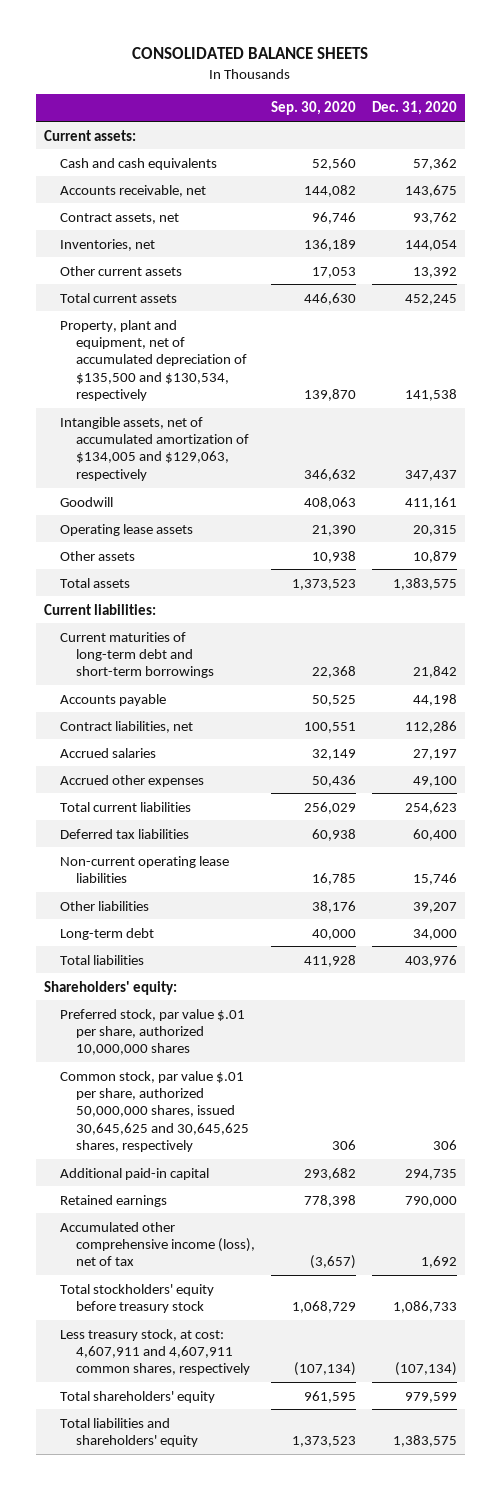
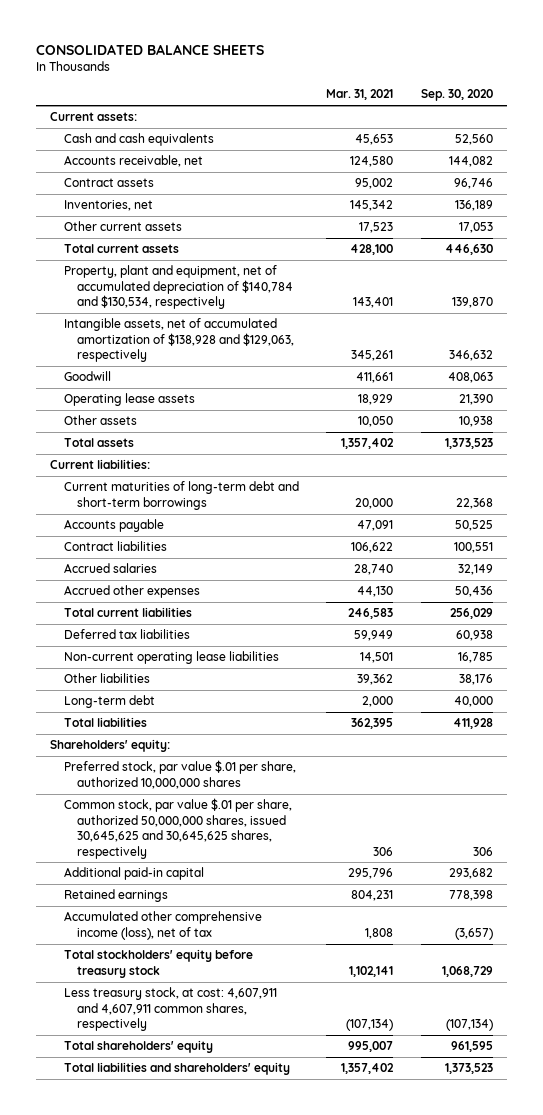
[371,101,457,116] Dec. 31, 2020 -> none
none -> [326,89,394,101] Mar. 31, 2021
[59,212,179,224] Contract assets, net -> [63,178,154,188] Contract assets
[59,319,247,402] Property, plant and equipment, net of accumulated depreciation of $135,500 and $130,534, respectively -> [63,265,294,310] Property, plant and equipment, net of accumulated depreciation of $140,784 and $130,534, respectively
[59,416,249,481] Intangible assets, net of accumulated amortization of $134,005 and $129,063, respectively -> [63,318,295,363] Intangible assets, net of accumulated amortization of $138,928 and $129,063, respectively
[59,720,193,733] Contract liabilities, net -> [63,541,167,552] Contract liabilities

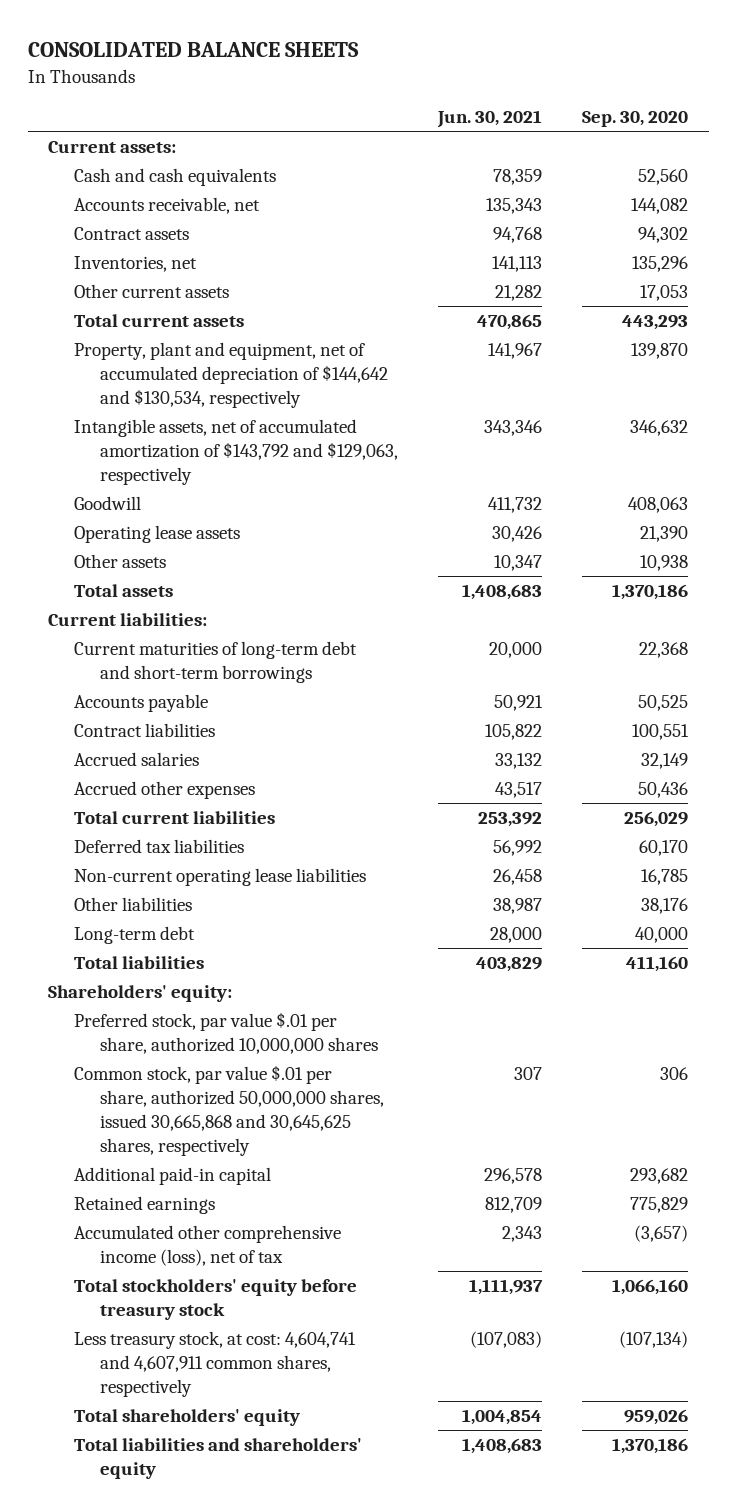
[326,89,394,101] Mar. 31, 2021 -> none
none -> [437,110,543,129] Jun. 30, 2021
[454,178,494,190] 96,746 -> [638,227,689,244] 94,302
[455,200,494,212] 136,189 -> [632,256,689,273] 135,296
[445,244,494,256] 446,630 -> [622,315,689,331] 443,293
[63,265,294,310] Property, plant and equipment, net of accumulated depreciation of $140,784 and $130,534, respectively -> [73,342,388,408] Property, plant and equipment, net of accumulated depreciation of $144,642 and $130,534, respectively
[63,318,295,363] Intangible assets, net of accumulated amortization of $138,928 and $129,063, respectively -> [73,419,398,485] Intangible assets, net of accumulated amortization of $143,792 and $129,063, respectively
[445,438,494,450] 1,373,523 -> [612,584,689,601] 1,370,186
[456,630,494,642] 60,938 -> [639,840,689,857] 60,170
[453,718,494,730] 411,928 -> [626,956,689,973] 411,160
[63,798,292,859] Common stock, par value $.01 per share, authorized 50,000,000 shares, issued 30,645,625 and 30,645,625 shares, respectively -> [73,1065,384,1156] Common stock, par value $.01 per share, authorized 50,000,000 shares, issued 30,665,868 and 30,645,625 shares, respectively
[449,890,494,902] 778,398 -> [630,1197,689,1214] 775,829
[442,965,494,977] 1,068,729 -> [612,1279,689,1296] 1,066,160
[63,987,277,1032] Less treasury stock, at cost: 4,607,911 and 4,607,911 common shares, respectively -> [73,1331,356,1397] Less treasury stock, at cost: 4,604,741 and 4,607,911 common shares, respectively
[451,1041,494,1053] 961,595 -> [624,1409,689,1426] 959,026
[445,1063,494,1075] 1,373,523 -> [612,1438,689,1455] 1,370,186

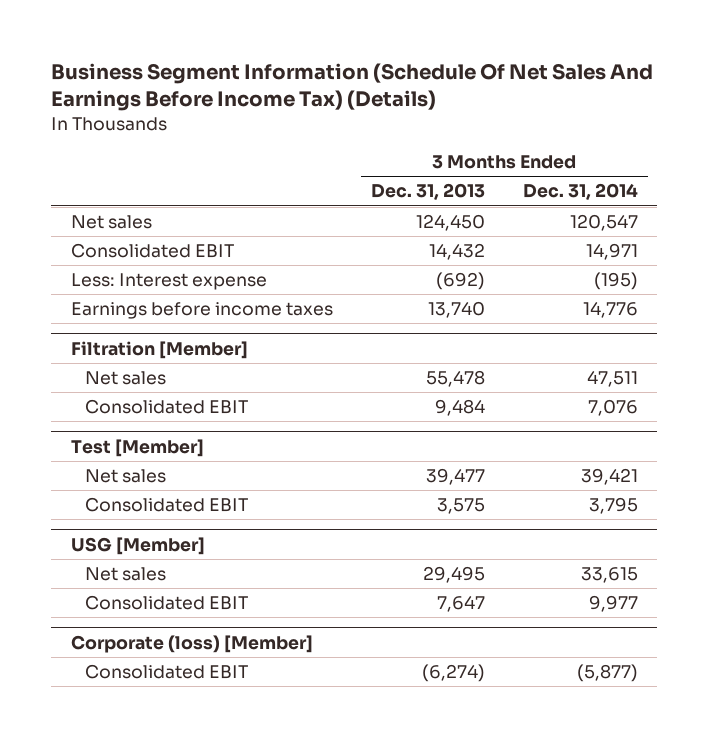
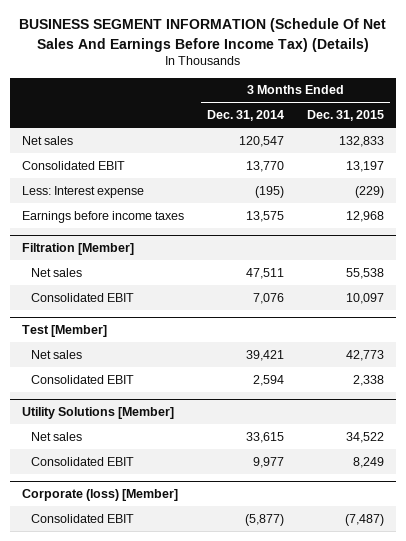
[51,62,654,111] Business Segment Information (Schedule Of Net Sales And Earnings Before Income Tax) (Details) -> [19,18,387,52] BUSINESS SEGMENT INFORMATION (Schedule Of Net Sales And Earnings Before Income Tax) (Details)
[370,183,485,201] Dec. 31, 2013 -> none
none -> [307,109,385,121] Dec. 31, 2015
[586,243,639,261] 14,971 -> [246,160,285,172] 13,770
[583,301,639,319] 14,776 -> [246,210,285,222] 13,575
[589,497,639,515] 3,795 -> [253,374,285,386] 2,594
[70,537,205,556] USG [Member] -> [21,407,174,420] Utility Solutions [Member]

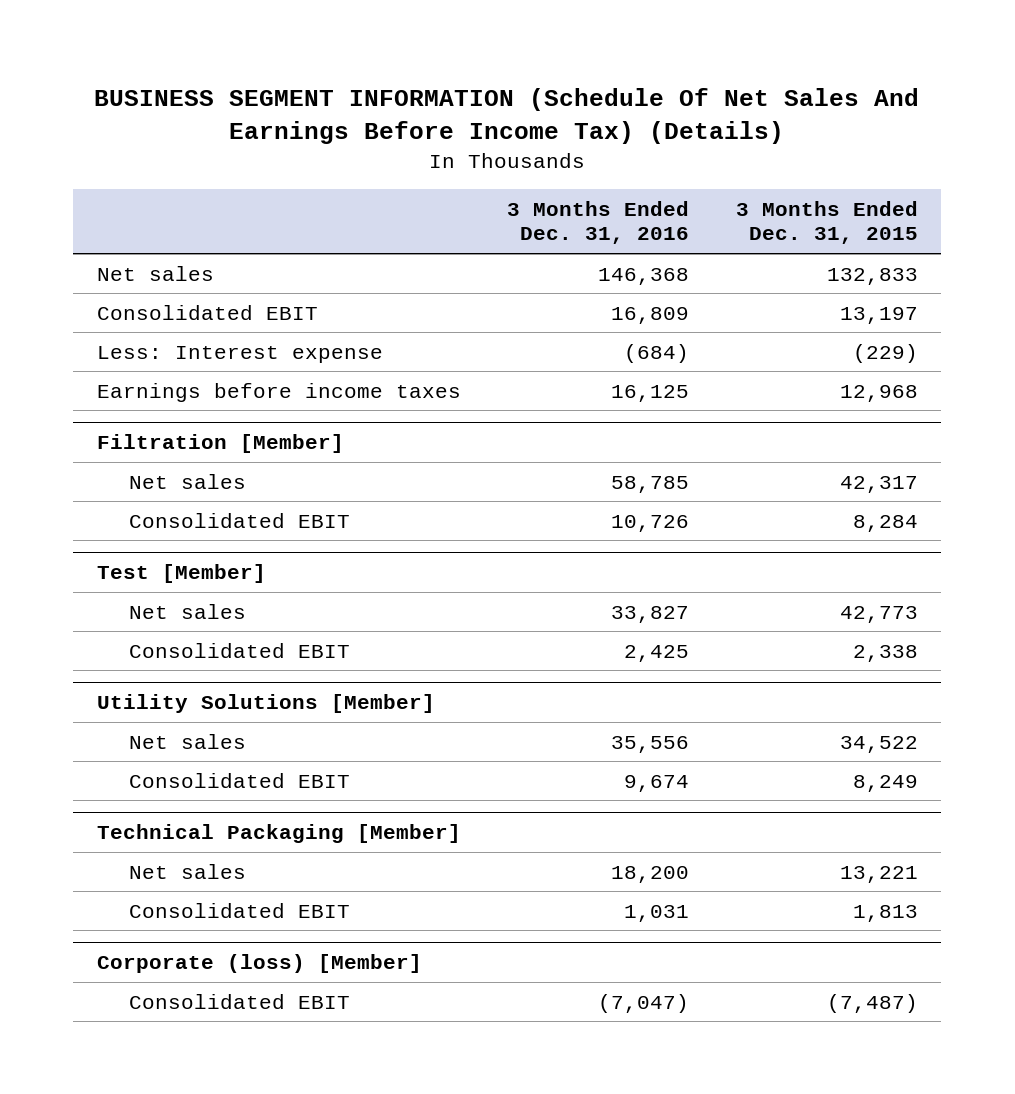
[207,109,285,121] Dec. 31, 2014 -> none
none -> [507,200,690,245] 3 Months Ended Dec. 31, 2016
[346,267,385,279] 55,538 -> [839,475,918,493] 42,317
[346,292,385,304] 10,097 -> [852,514,918,532] 8,284
none -> [96,824,461,844] Technical Packaging [Member]
none -> [128,863,246,879] Net sales
none -> [128,902,350,918] Consolidated EBIT

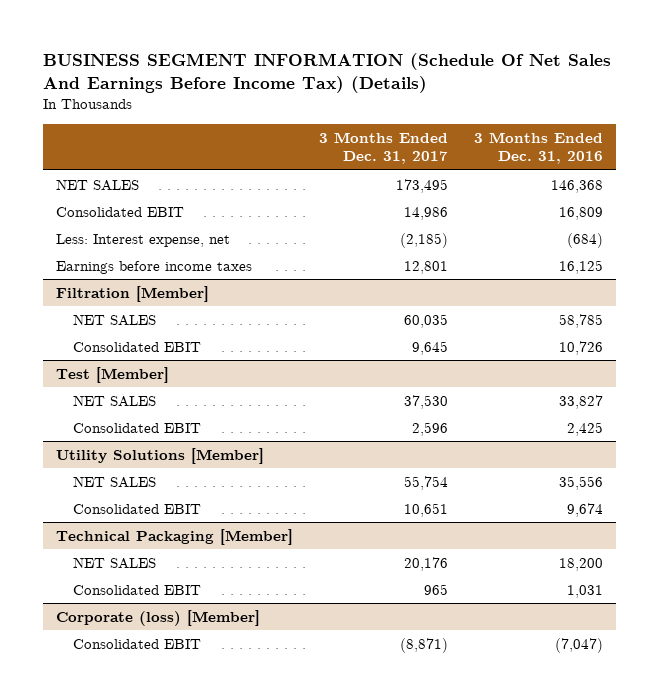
[735,200,918,245] 3 Months Ended Dec. 31, 2015 -> none
none -> [318,131,448,165] 3 Months Ended Dec. 31, 2017
[96,265,214,281] Net sales -> [55,178,139,191] NET SALES
[96,345,383,363] Less: Interest expense -> [55,233,230,247] Less: Interest expense, net
[128,473,246,489] Net sales -> [72,313,156,326] NET SALES
[128,603,246,619] Net sales -> [72,394,156,407] NET SALES
[128,733,246,749] Net sales -> [72,475,156,488] NET SALES
[128,863,246,879] Net sales -> [72,556,156,569] NET SALES

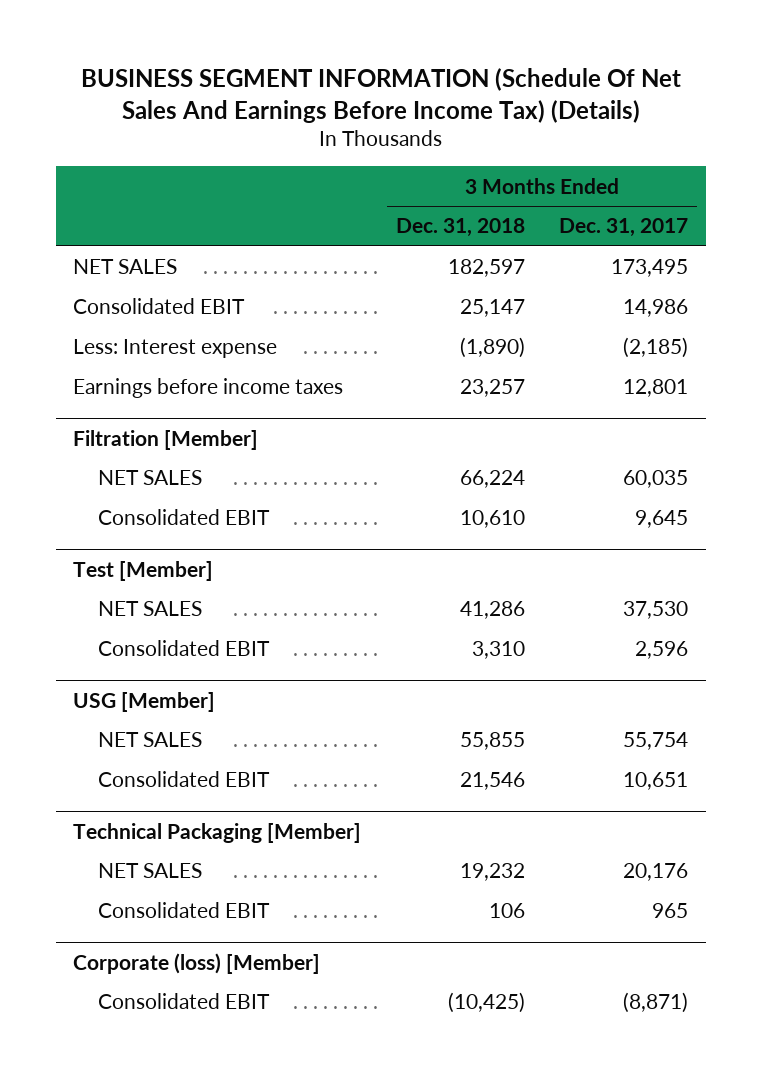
[474,131,604,165] 3 Months Ended Dec. 31, 2016 -> none
none -> [395,218,525,238] Dec. 31, 2018
[55,233,230,247] Less: Interest expense, net -> [73,339,278,359] Less: Interest expense
[55,447,264,464] Utility Solutions [Member] -> [73,691,216,712] USG [Member]

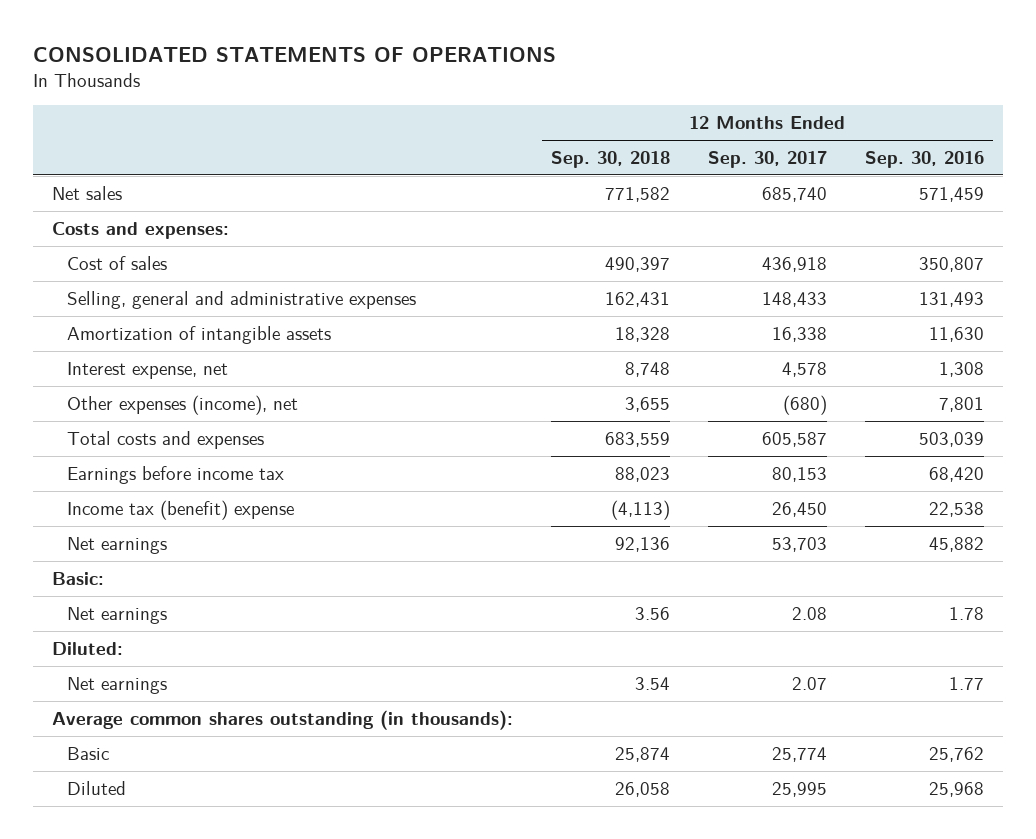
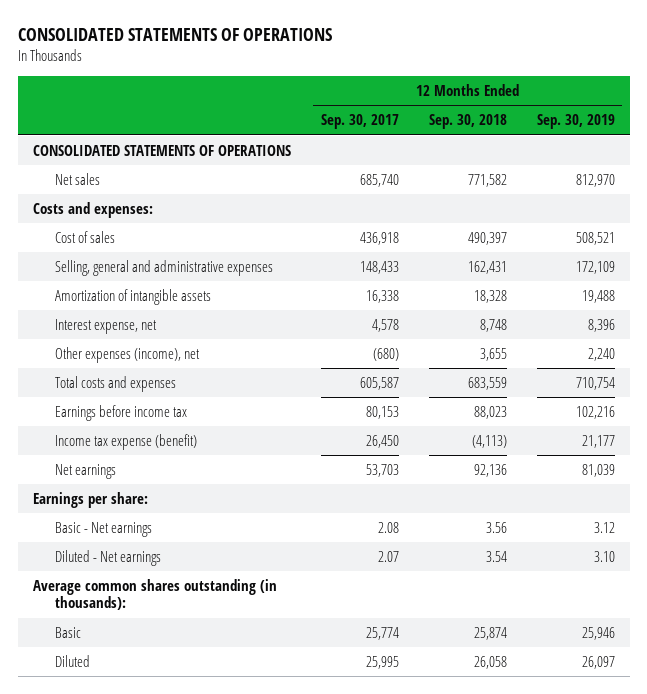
[864,150,984,168] Sep. 30, 2016 -> none
none -> [536,114,615,130] Sep. 30, 2019
none -> [32,144,291,156] CONSOLIDATED STATEMENTS OF OPERATIONS
[67,499,295,520] Income tax (benefit) expense -> [55,433,198,450] Income tax expense (benefit)
[52,571,105,585] Basic: -> none
[52,641,124,655] Diluted: -> none
none -> [32,491,148,508] Earnings per share:
[67,606,168,624] Net earnings -> [55,521,153,537] Basic - Net earnings
[67,676,168,694] Net earnings -> [55,549,162,566] Diluted - Net earnings

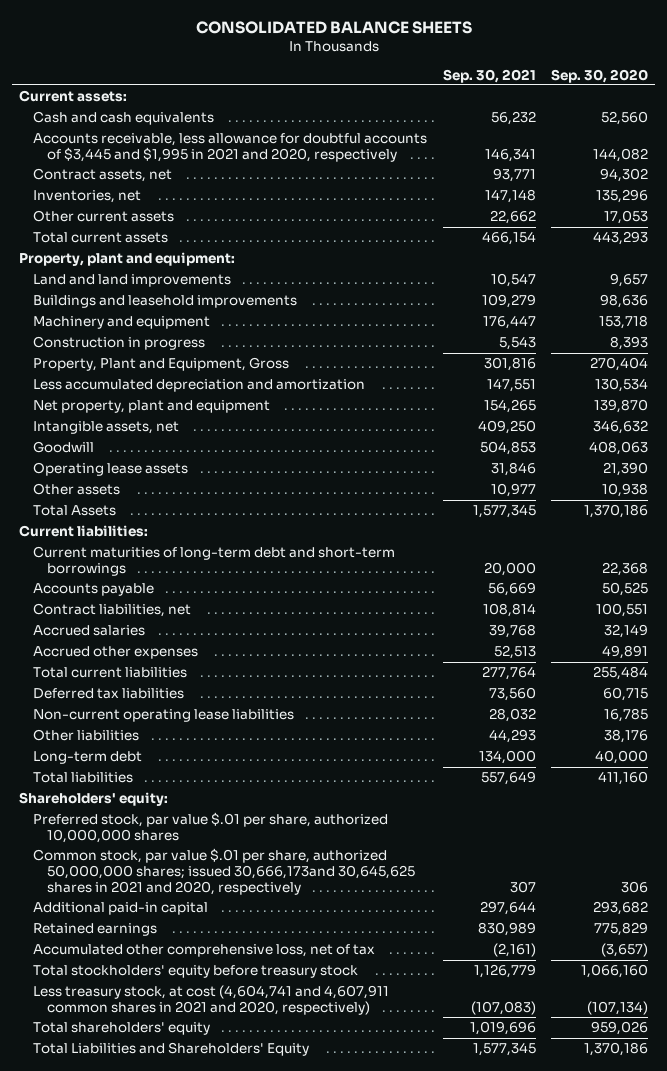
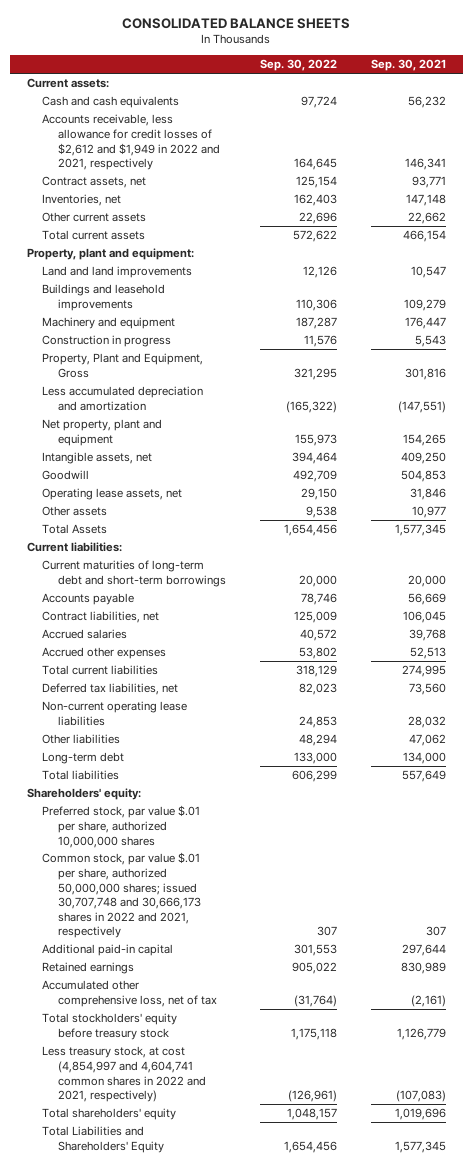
[550,68,648,83] Sep. 30, 2020 -> none
none -> [259,59,337,72] Sep. 30, 2022
[33,133,428,162] Accounts receivable, less allowance for doubtful accounts of $3,445 and $1,995 in 2021 and 2020, respectively -> [42,114,220,171] Accounts receivable, less allowance for credit losses of $2,612 and $1,949 in 2022 and 2021, respectively
[486,378,536,393] 147,551 -> [397,400,446,413] (147,551)
[33,462,189,477] Operating lease assets -> [42,488,183,501] Operating lease assets, net
[482,603,536,618] 108,814 -> [402,611,446,624] 106,045
[481,666,536,681] 277,764 -> [401,665,446,678] 274,995
[33,688,185,700] Deferred tax liabilities -> [42,683,179,696] Deferred tax liabilities, net
[488,729,536,744] 44,293 -> [408,734,446,747] 47,062
[33,848,416,895] Common stock, par value $.01 per share, authorized 50,000,000 shares; issued 30,666,173and 30,645,625 shares in 2021 and 2020, respectively -> [42,852,201,939] Common stock, par value $.01 per share, authorized 50,000,000 shares; issued 30,707,748 and 30,666,173 shares in 2022 and 2021, respectively
[33,985,390,1015] Less treasury stock, at cost (4,604,741 and 4,607,911 common shares in 2021 and 2020, respectively) -> [42,1046,206,1103] Less treasury stock, at cost (4,854,997 and 4,604,741 common shares in 2022 and 2021, respectively)

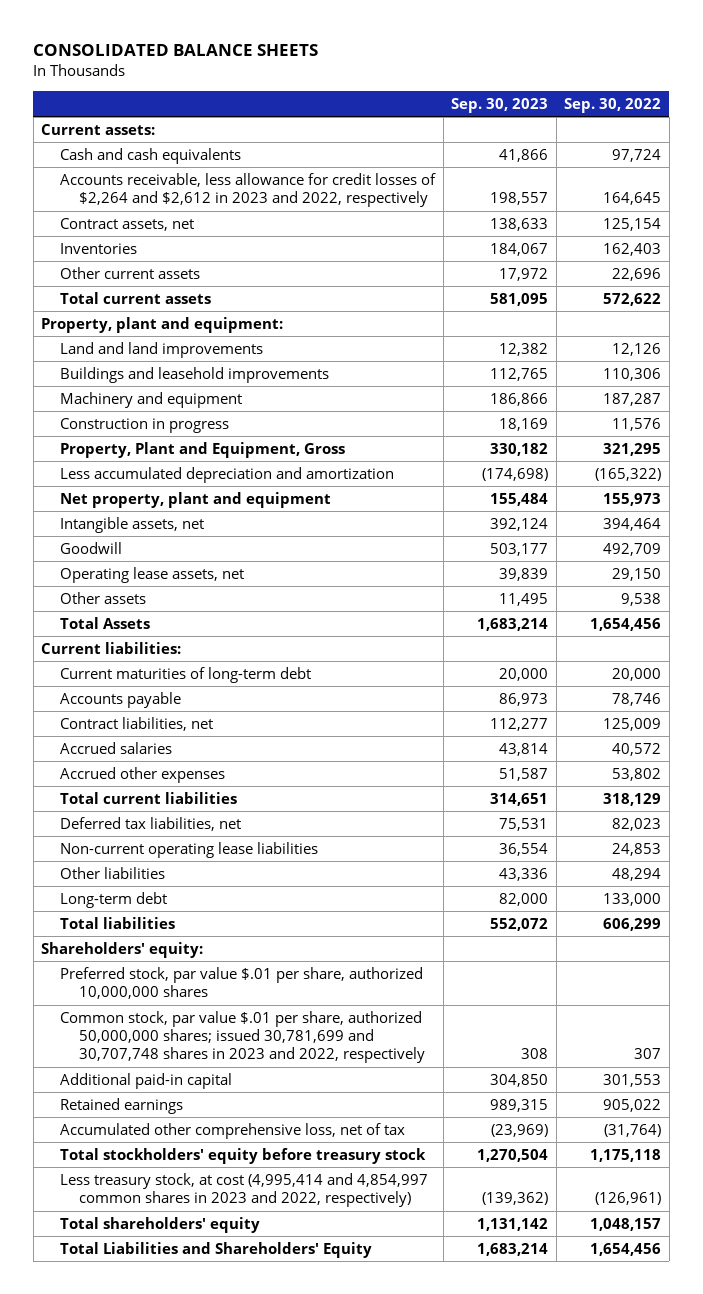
[370,59,446,72] Sep. 30, 2021 -> none
none -> [451,97,549,113] Sep. 30, 2023
[42,114,220,171] Accounts receivable, less allowance for credit losses of $2,612 and $1,949 in 2022 and 2021, respectively -> [60,172,437,208] Accounts receivable, less allowance for credit losses of $2,264 and $2,612 in 2023 and 2022, respectively
[42,194,122,207] Inventories, net -> [60,242,138,254] Inventories
[42,560,226,587] Current maturities of long-term debt and short-term borrowings -> [60,666,312,683] Current maturities of long-term debt
[42,852,201,939] Common stock, par value $.01 per share, authorized 50,000,000 shares; issued 30,707,748 and 30,666,173 shares in 2022 and 2021, respectively -> [60,1010,426,1064] Common stock, par value $.01 per share, authorized 50,000,000 shares; issued 30,781,699 and 30,707,748 shares in 2023 and 2022, respectively
[42,1046,206,1103] Less treasury stock, at cost (4,854,997 and 4,604,741 common shares in 2022 and 2021, respectively) -> [60,1172,429,1208] Less treasury stock, at cost (4,995,414 and 4,854,997 common shares in 2023 and 2022, respectively)

